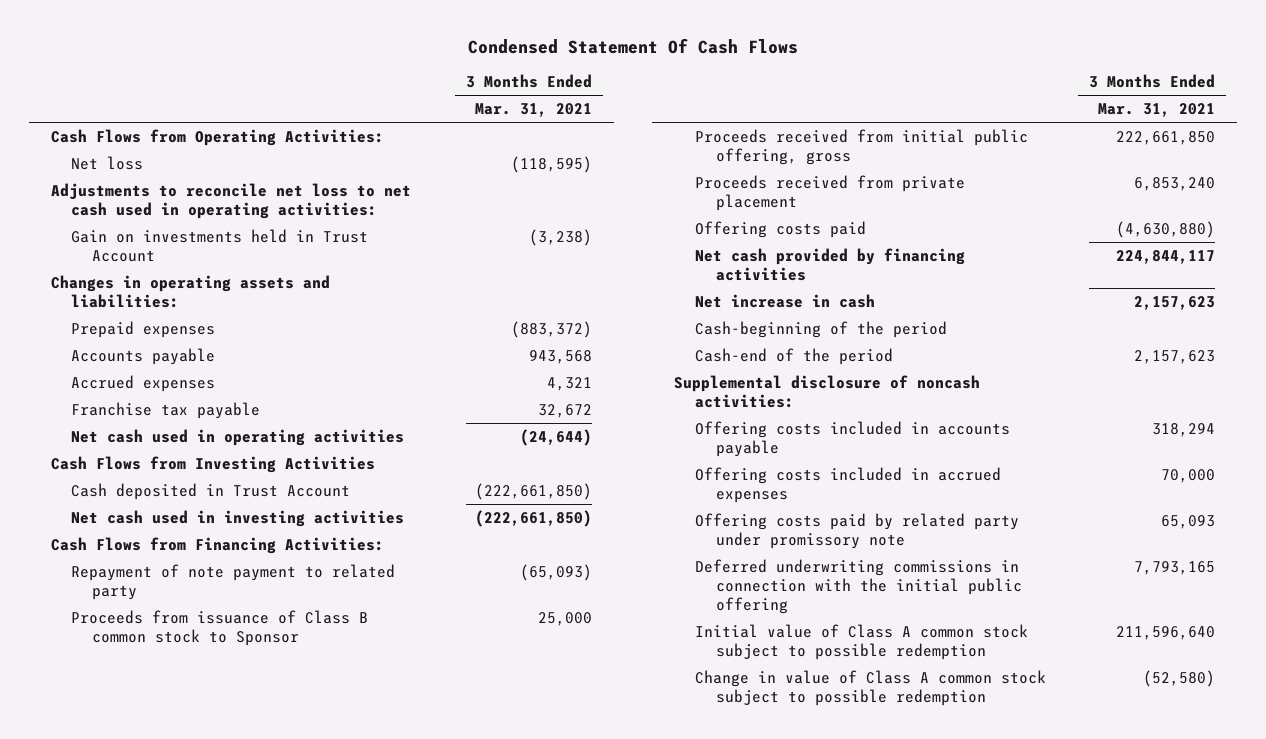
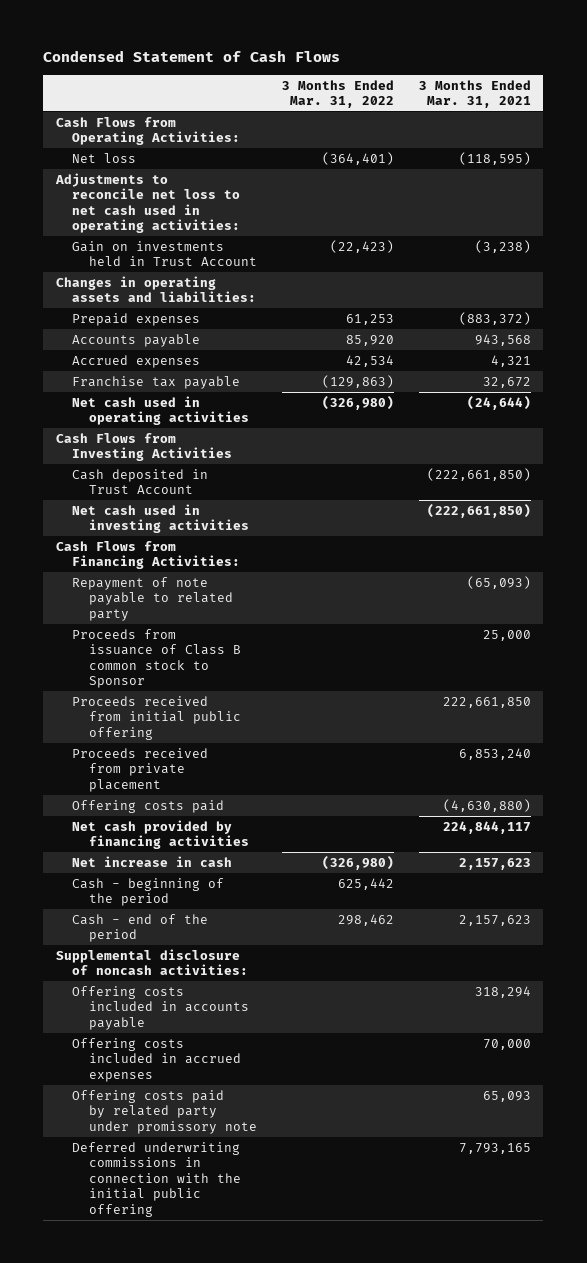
[468,37,799,54] Condensed Statement Of Cash Flows -> [43,50,341,63] Condensed Statement of Cash Flows
none -> [282,79,395,109] 3 Months Ended Mar. 31, 2022
[71,563,396,600] Repayment of note payment to related party -> [72,576,234,621] Repayment of note payable to related party
[694,128,1028,165] Proceeds received from initial public offering, gross -> [72,695,242,740] Proceeds received from initial public offering
[694,320,947,338] Cash-beginning of the period -> [72,877,225,907] Cash - beginning of the period
[694,347,893,365] Cash-end of the period -> [72,913,209,943] Cash - end of the period
[694,623,1028,660] Initial value of Class A common stock subject to possible redemption -> none
[694,669,1046,706] Change in value of Class A common stock subject to possible redemption -> none

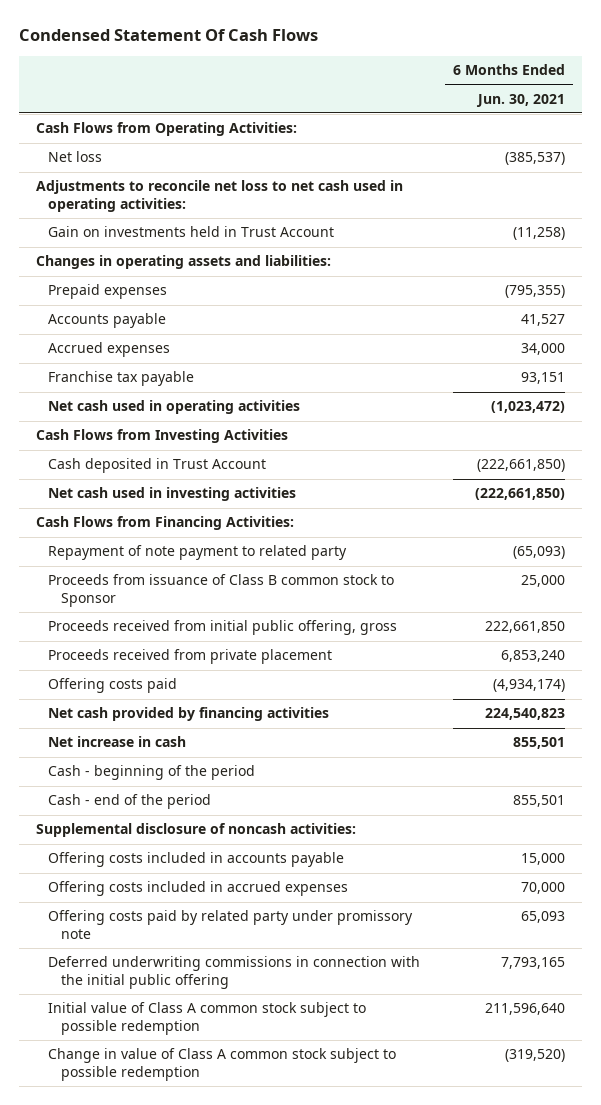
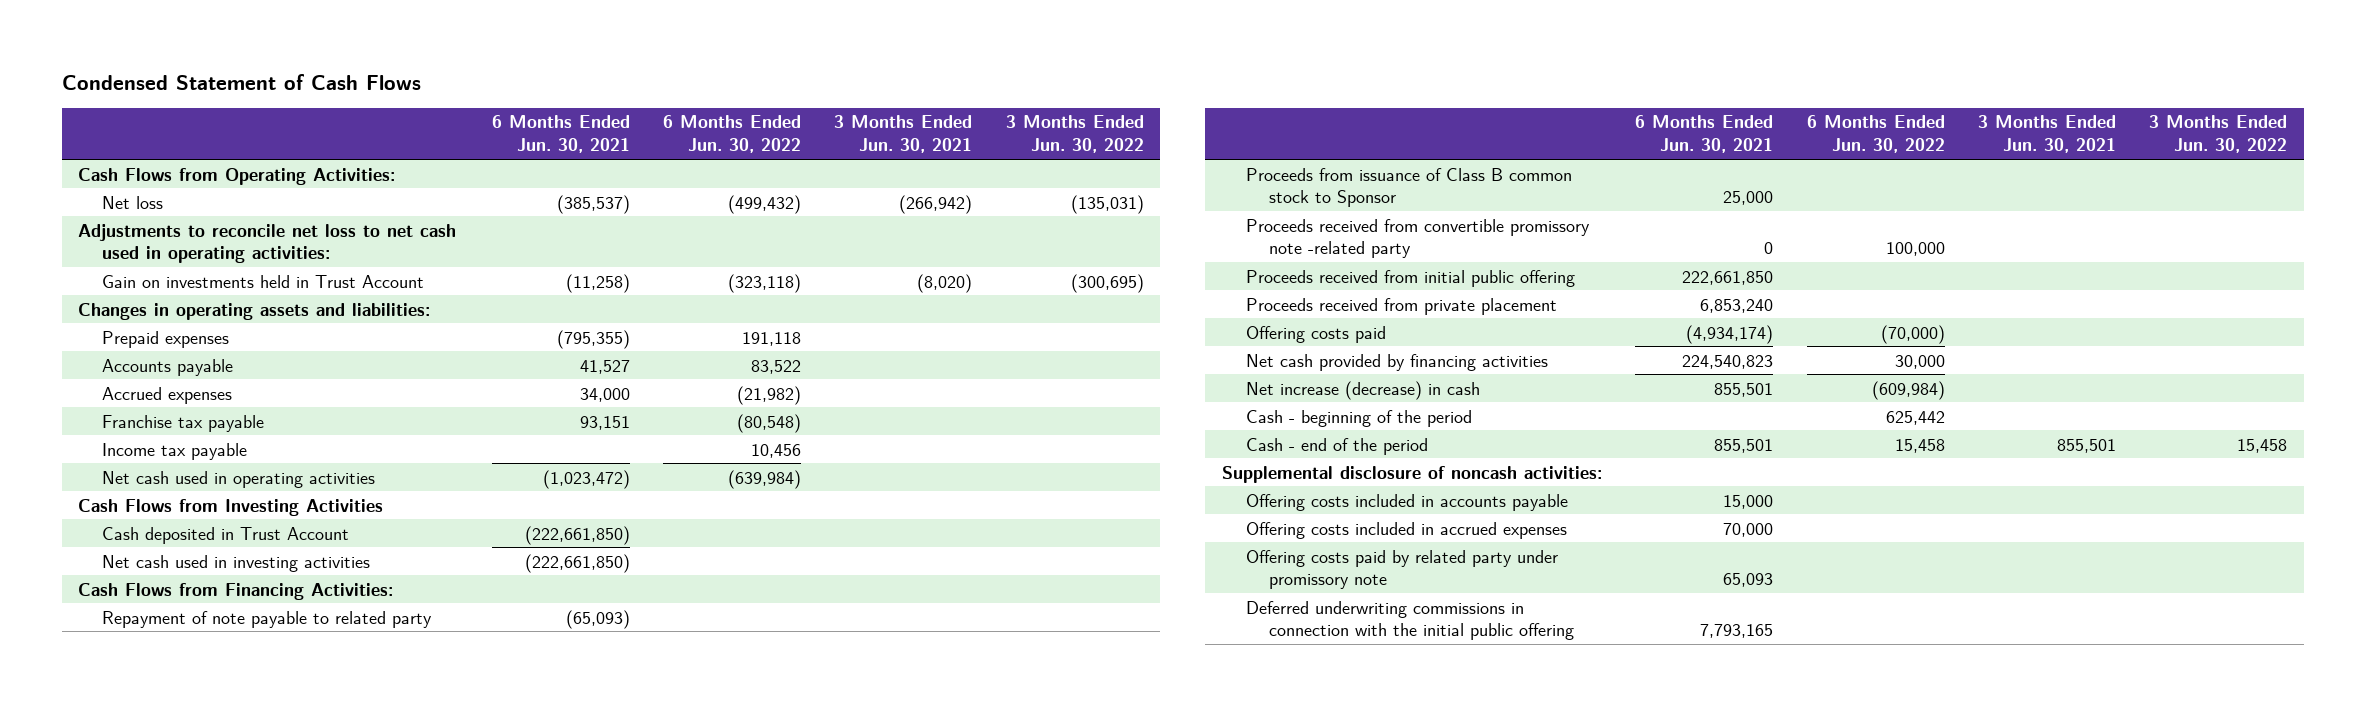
[19,29,319,42] Condensed Statement Of Cash Flows -> [61,73,421,90] Condensed Statement of Cash Flows
none -> [663,115,802,154] 6 Months Ended Jun. 30, 2022
none -> [834,115,973,154] 3 Months Ended Jun. 30, 2021
none -> [1005,115,1144,154] 3 Months Ended Jun. 30, 2022
none -> [101,442,247,460] Income tax payable
[48,545,348,561] Repayment of note payment to related party -> [101,610,432,628] Repayment of note payable to related party
none -> [1245,218,1590,259] Proceeds received from convertible promissory note -related party
[48,620,398,636] Proceeds received from initial public offering, gross -> [1245,269,1575,287] Proceeds received from initial public offering
[48,736,187,748] Net increase in cash -> [1245,380,1480,400] Net increase (decrease) in cash
[48,1002,367,1036] Initial value of Class A common stock subject to possible redemption -> none
[48,1048,397,1082] Change in value of Class A common stock subject to possible redemption -> none

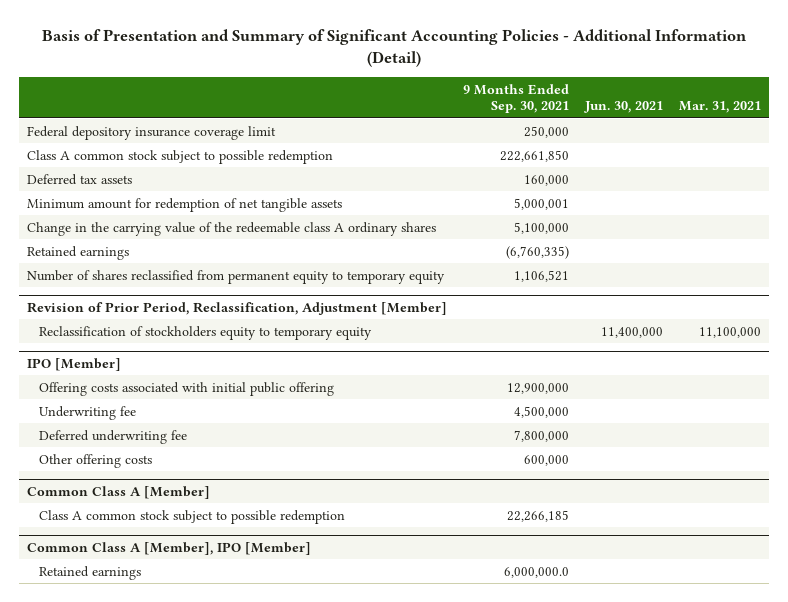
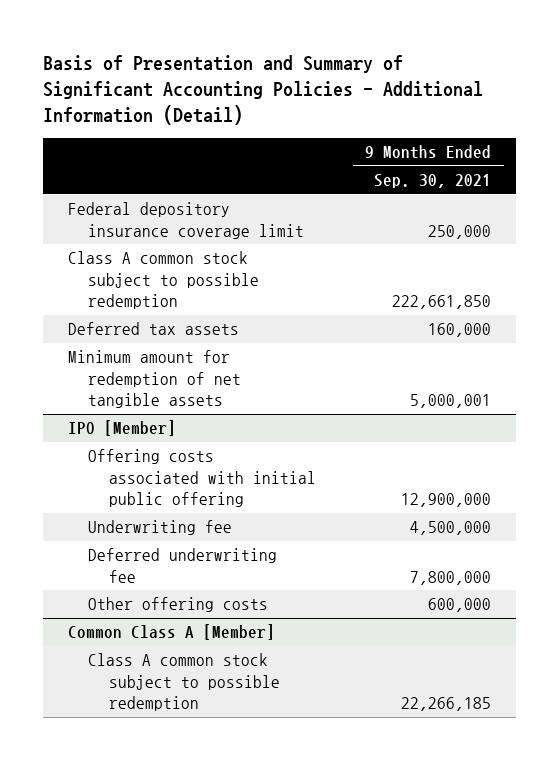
[584,101,664,114] Jun. 30, 2021 -> none
[679,101,762,114] Mar. 31, 2021 -> none
[27,221,437,236] Change in the carrying value of the redeemable class A ordinary shares -> none
[27,245,130,260] Retained earnings -> none
[27,269,446,284] Number of shares reclassified from permanent equity to temporary equity -> none
[27,301,448,315] Revision of Prior Period, Reclassification, Adjustment [Member] -> none
[39,325,373,340] Reclassification of stockholders equity to temporary equity -> none
[27,541,312,555] Common Class A [Member], IPO [Member] -> none
[39,565,142,580] Retained earnings -> none

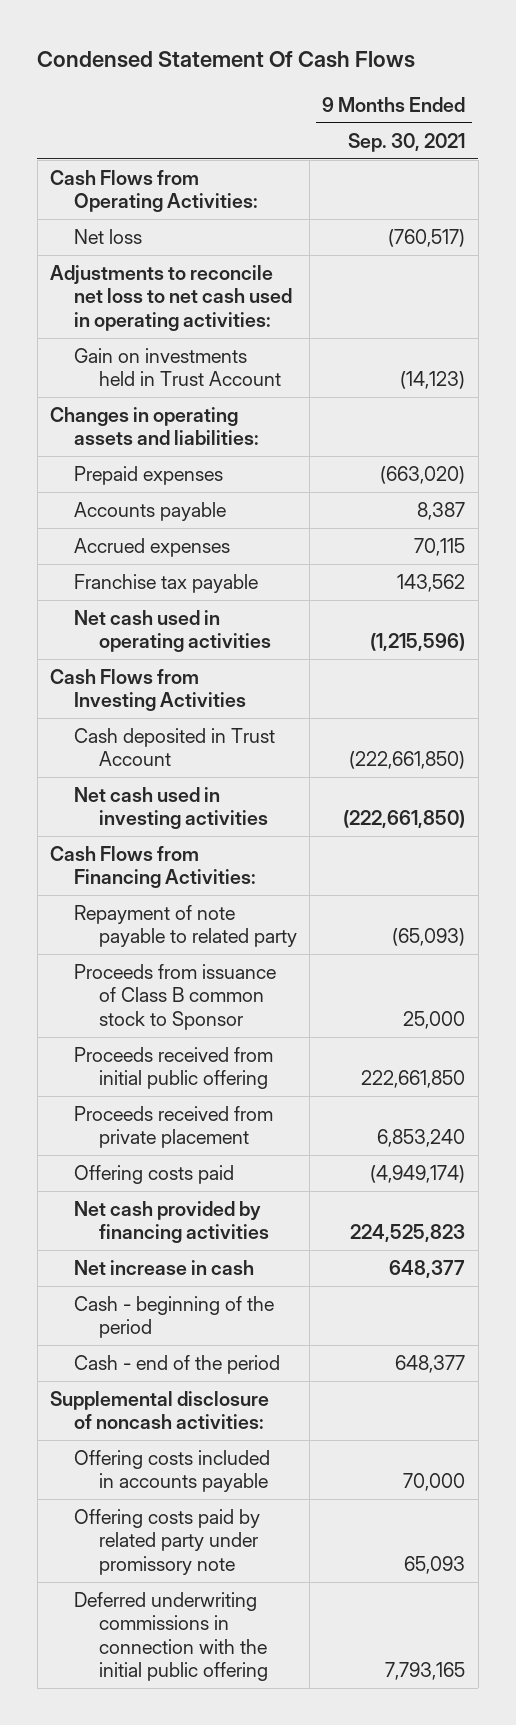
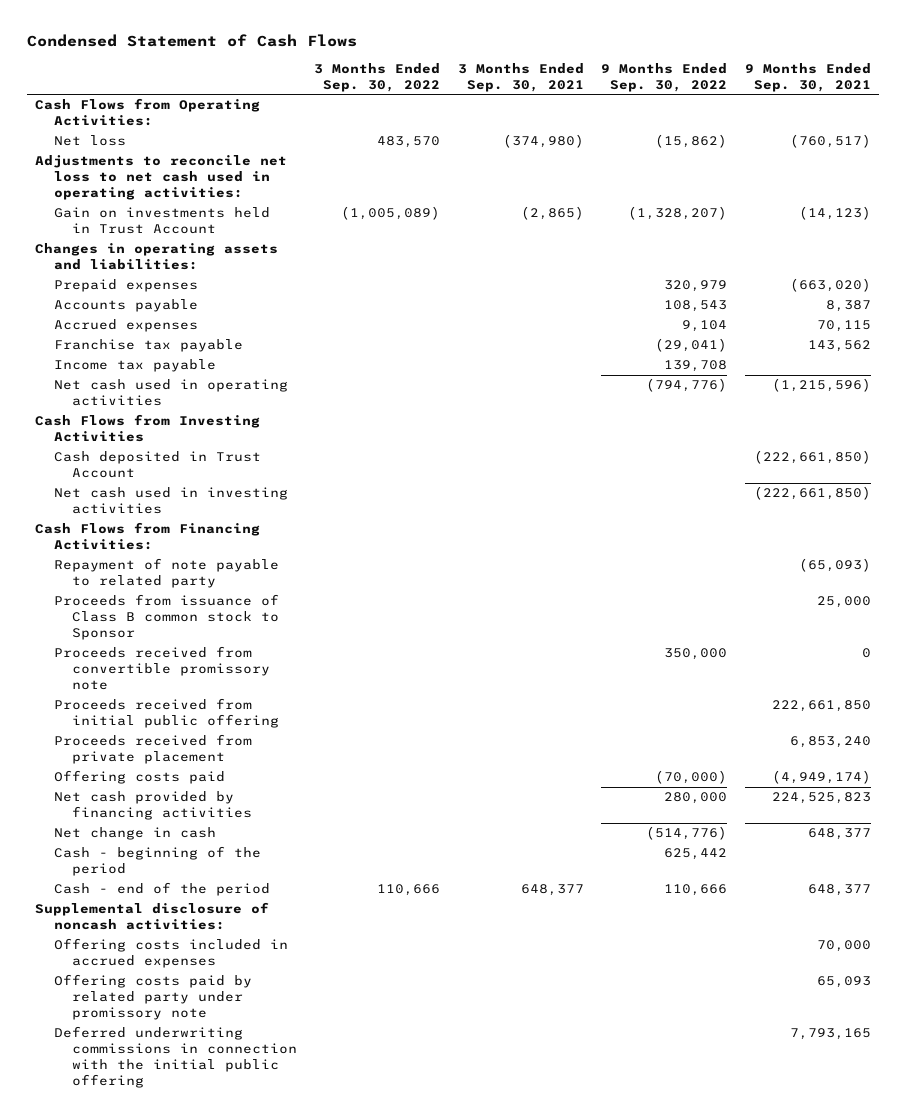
[37,51,416,69] Condensed Statement Of Cash Flows -> [26,34,357,48] Condensed Statement of Cash Flows
none -> [314,62,441,92] 3 Months Ended Sep. 30, 2022
none -> [457,62,584,92] 3 Months Ended Sep. 30, 2021
none -> [601,62,728,92] 9 Months Ended Sep. 30, 2022
none -> [53,359,216,373] Income tax payable
none -> [53,646,271,691] Proceeds received from convertible promissory note
[74,1260,255,1276] Net increase in cash -> [53,827,216,841] Net change in cash
[74,1450,271,1493] Offering costs included in accounts payable -> [53,938,288,969] Offering costs included in accrued expenses

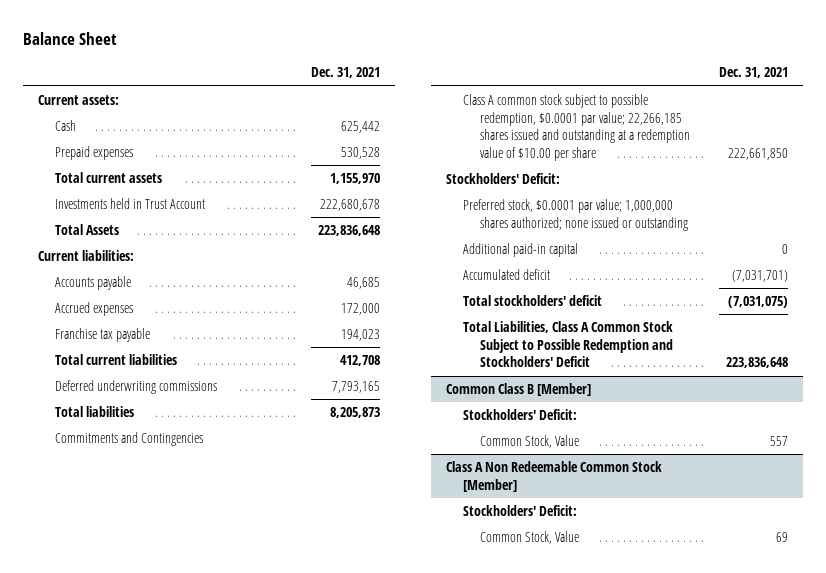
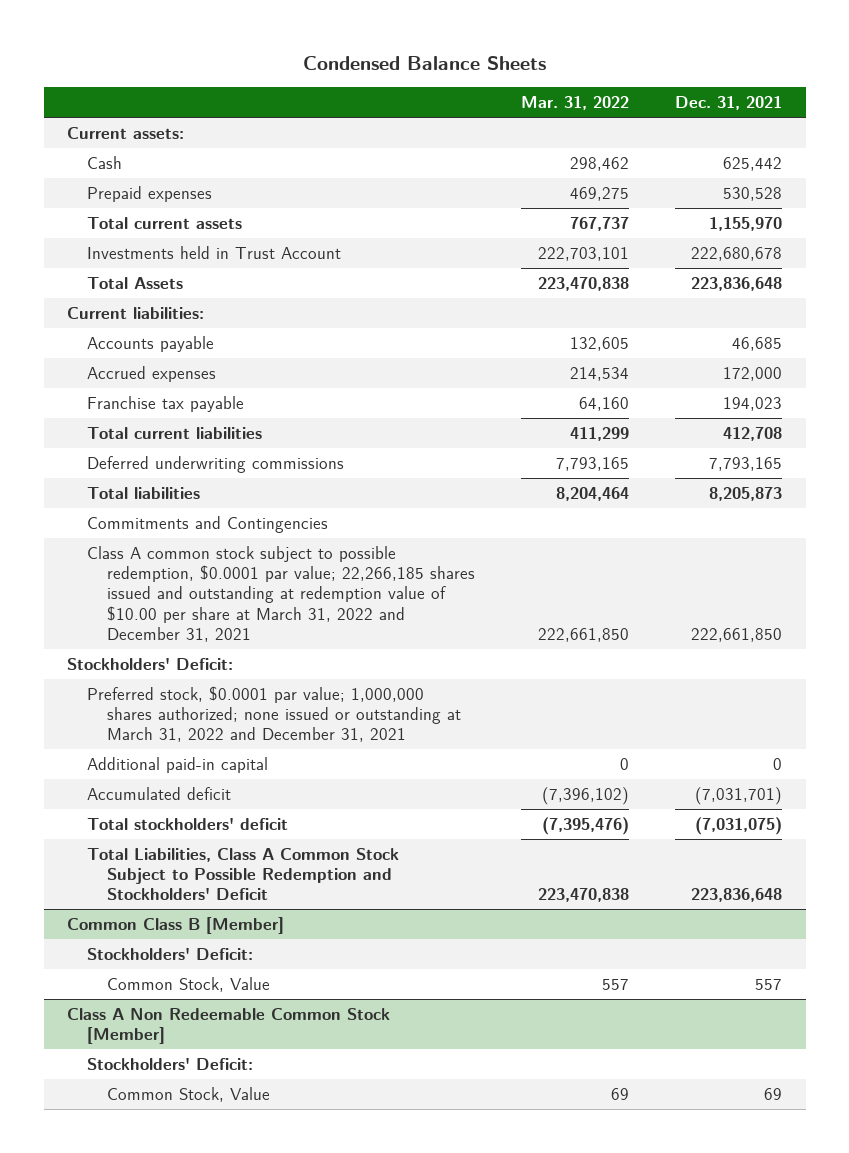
[22,31,117,45] Balance Sheet -> [302,56,546,71] Condensed Balance Sheets
none -> [521,96,630,111] Mar. 31, 2022
[462,94,690,162] Class A common stock subject to possible redemption, $0.0001 par value; 22,266,185 shares issued and outstanding at a redemption value of $10.00 per share -> [86,546,476,642] Class A common stock subject to possible redemption, $0.0001 par value; 22,266,185 shares issued and outstanding at redemption value of $10.00 per share at March 31, 2022 and December 31, 2021
[462,199,688,231] Preferred stock, $0.0001 par value; 1,000,000 shares authorized; none issued or outstanding -> [86,686,462,743] Preferred stock, $0.0001 par value; 1,000,000 shares authorized; none issued or outstanding at March 31, 2022 and December 31, 2021

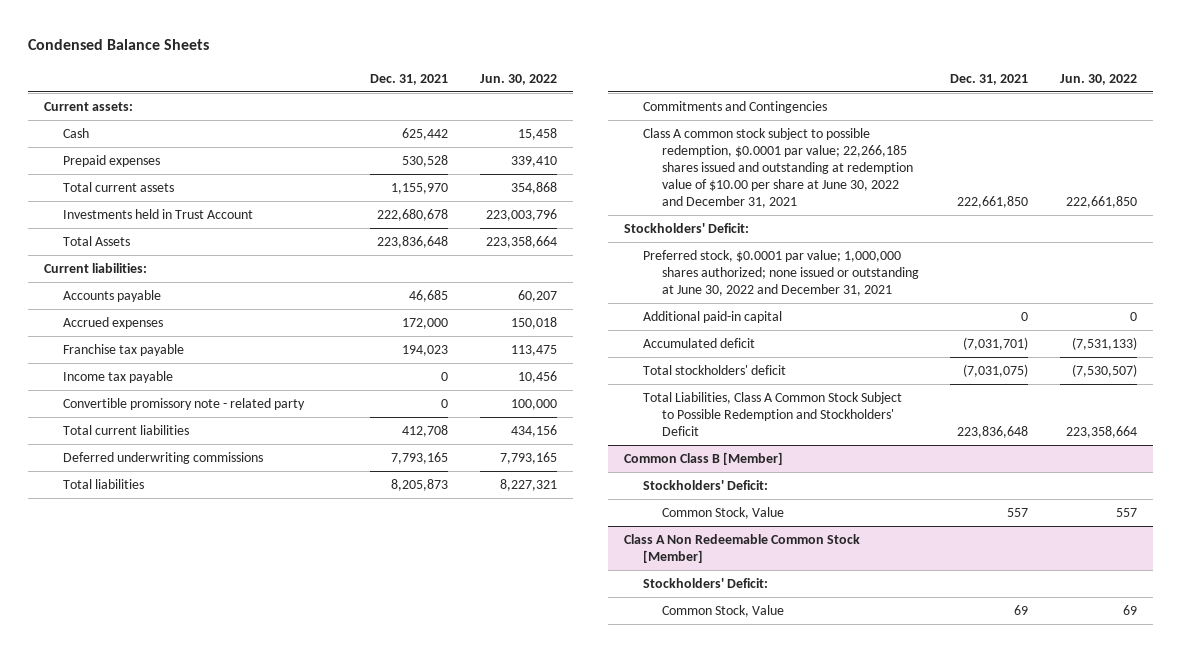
[521,96,630,111] Mar. 31, 2022 -> none
none -> [480,73,558,85] Jun. 30, 2022
none -> [62,371,173,384] Income tax payable
none -> [62,398,305,411] Convertible promissory note - related party
[86,546,476,642] Class A common stock subject to possible redemption, $0.0001 par value; 22,266,185 shares issued and outstanding at redemption value of $10.00 per share at March 31, 2022 and December 31, 2021 -> [642,128,913,208] Class A common stock subject to possible redemption, $0.0001 par value; 22,266,185 shares issued and outstanding at redemption value of $10.00 per share at June 30, 2022 and December 31, 2021
[86,686,462,743] Preferred stock, $0.0001 par value; 1,000,000 shares authorized; none issued or outstanding at March 31, 2022 and December 31, 2021 -> [642,250,919,296] Preferred stock, $0.0001 par value; 1,000,000 shares authorized; none issued or outstanding at June 30, 2022 and December 31, 2021

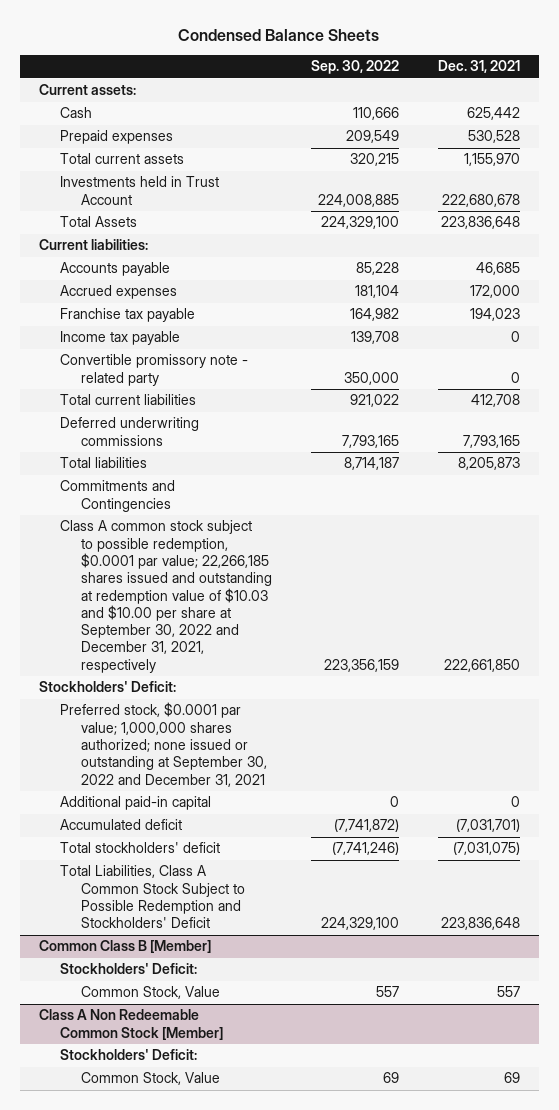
[480,73,558,85] Jun. 30, 2022 -> none
none -> [310,60,399,75] Sep. 30, 2022
[642,128,913,208] Class A common stock subject to possible redemption, $0.0001 par value; 22,266,185 shares issued and outstanding at redemption value of $10.00 per share at June 30, 2022 and December 31, 2021 -> [60,520,273,673] Class A common stock subject to possible redemption, $0.0001 par value; 22,266,185 shares issued and outstanding at redemption value of $10.03 and $10.00 per share at September 30, 2022 and December 31, 2021, respectively
[642,250,919,296] Preferred stock, $0.0001 par value; 1,000,000 shares authorized; none issued or outstanding at June 30, 2022 and December 31, 2021 -> [60,702,268,787] Preferred stock, $0.0001 par value; 1,000,000 shares authorized; none issued or outstanding at September 30, 2022 and December 31, 2021

